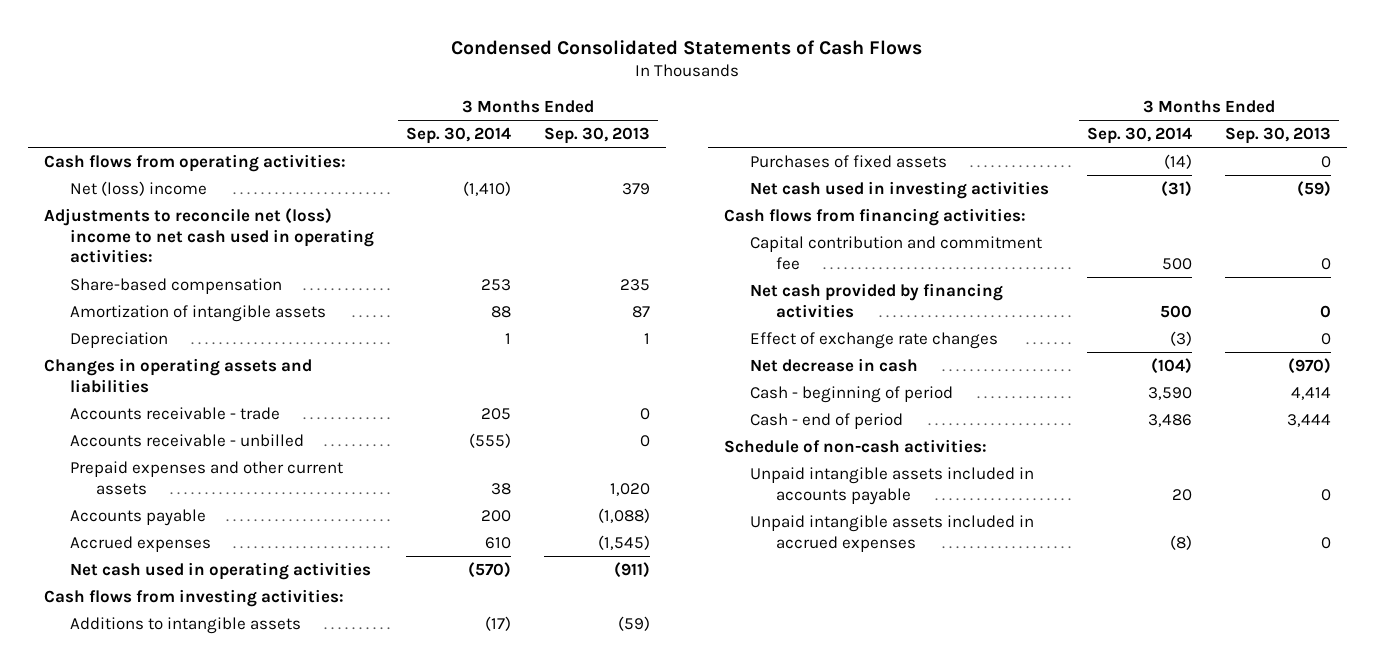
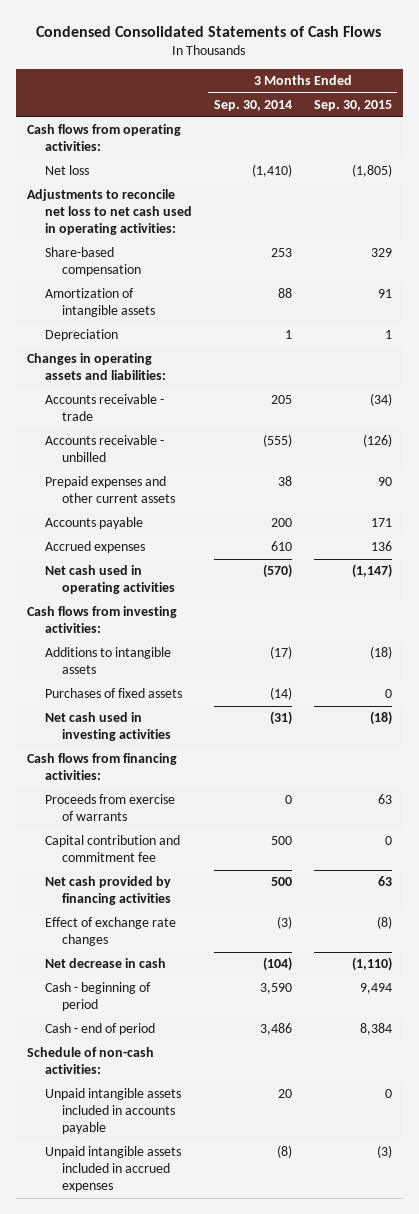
[543,127,650,145] Sep. 30, 2013 -> none
none -> [313,100,392,112] Sep. 30, 2015
[69,180,207,196] Net (loss) income -> [44,165,89,176] Net loss
[43,207,374,264] Adjustments to reconcile net (loss) income to net cash used in operating activities: -> [27,189,192,236] Adjustments to reconcile net loss to net cash used in operating activities:
[43,357,312,393] Changes in operating assets and liabilities -> [27,353,166,381] Changes in operating assets and liabilities:
none -> [44,794,175,822] Proceeds from exercise of warrants

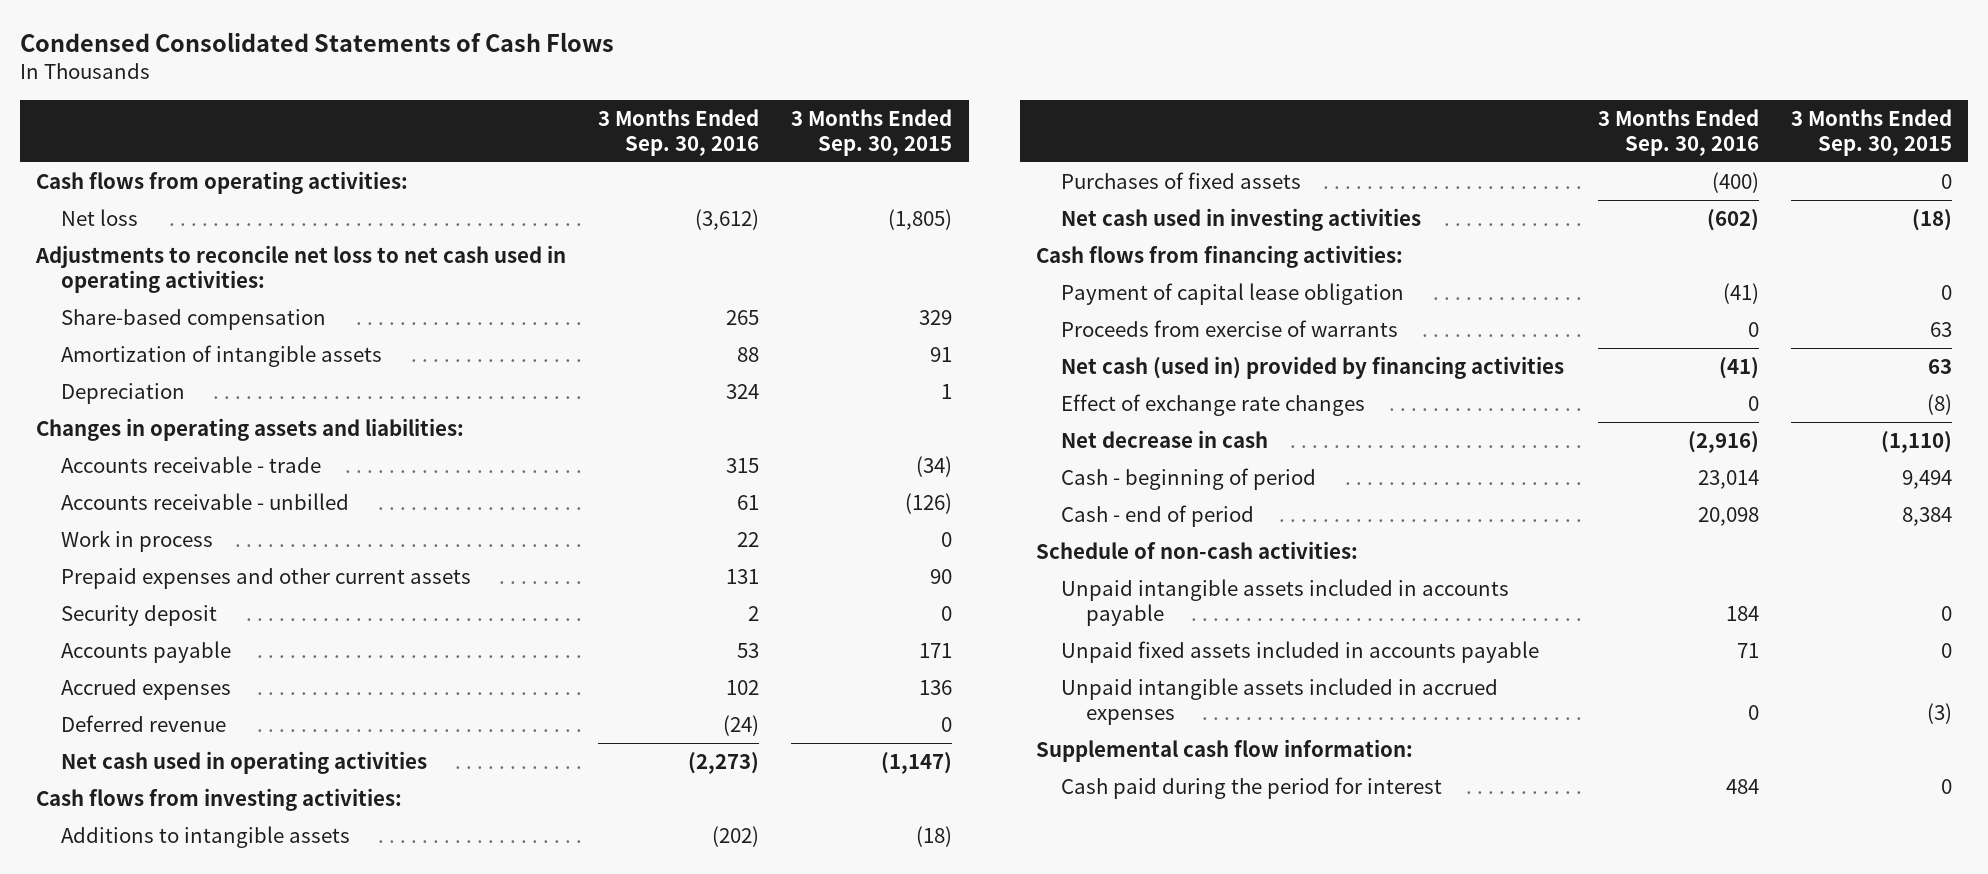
[213,100,292,112] Sep. 30, 2014 -> none
none -> [598,108,760,156] 3 Months Ended Sep. 30, 2016
none -> [60,529,213,552] Work in process
none -> [60,604,217,626] Security deposit
none -> [60,714,226,732] Deferred revenue
none -> [1060,282,1404,305] Payment of capital lease obligation
[44,835,180,863] Capital contribution and commitment fee -> none
[44,876,171,906] Net cash provided by financing activities -> [1060,355,1564,379] Net cash (used in) provided by financing activities
none -> [1060,640,1539,663] Unpaid fixed assets included in accounts payable
none -> [1035,738,1413,762] Supplemental cash flow information:
none -> [1060,776,1442,799] Cash paid during the period for interest

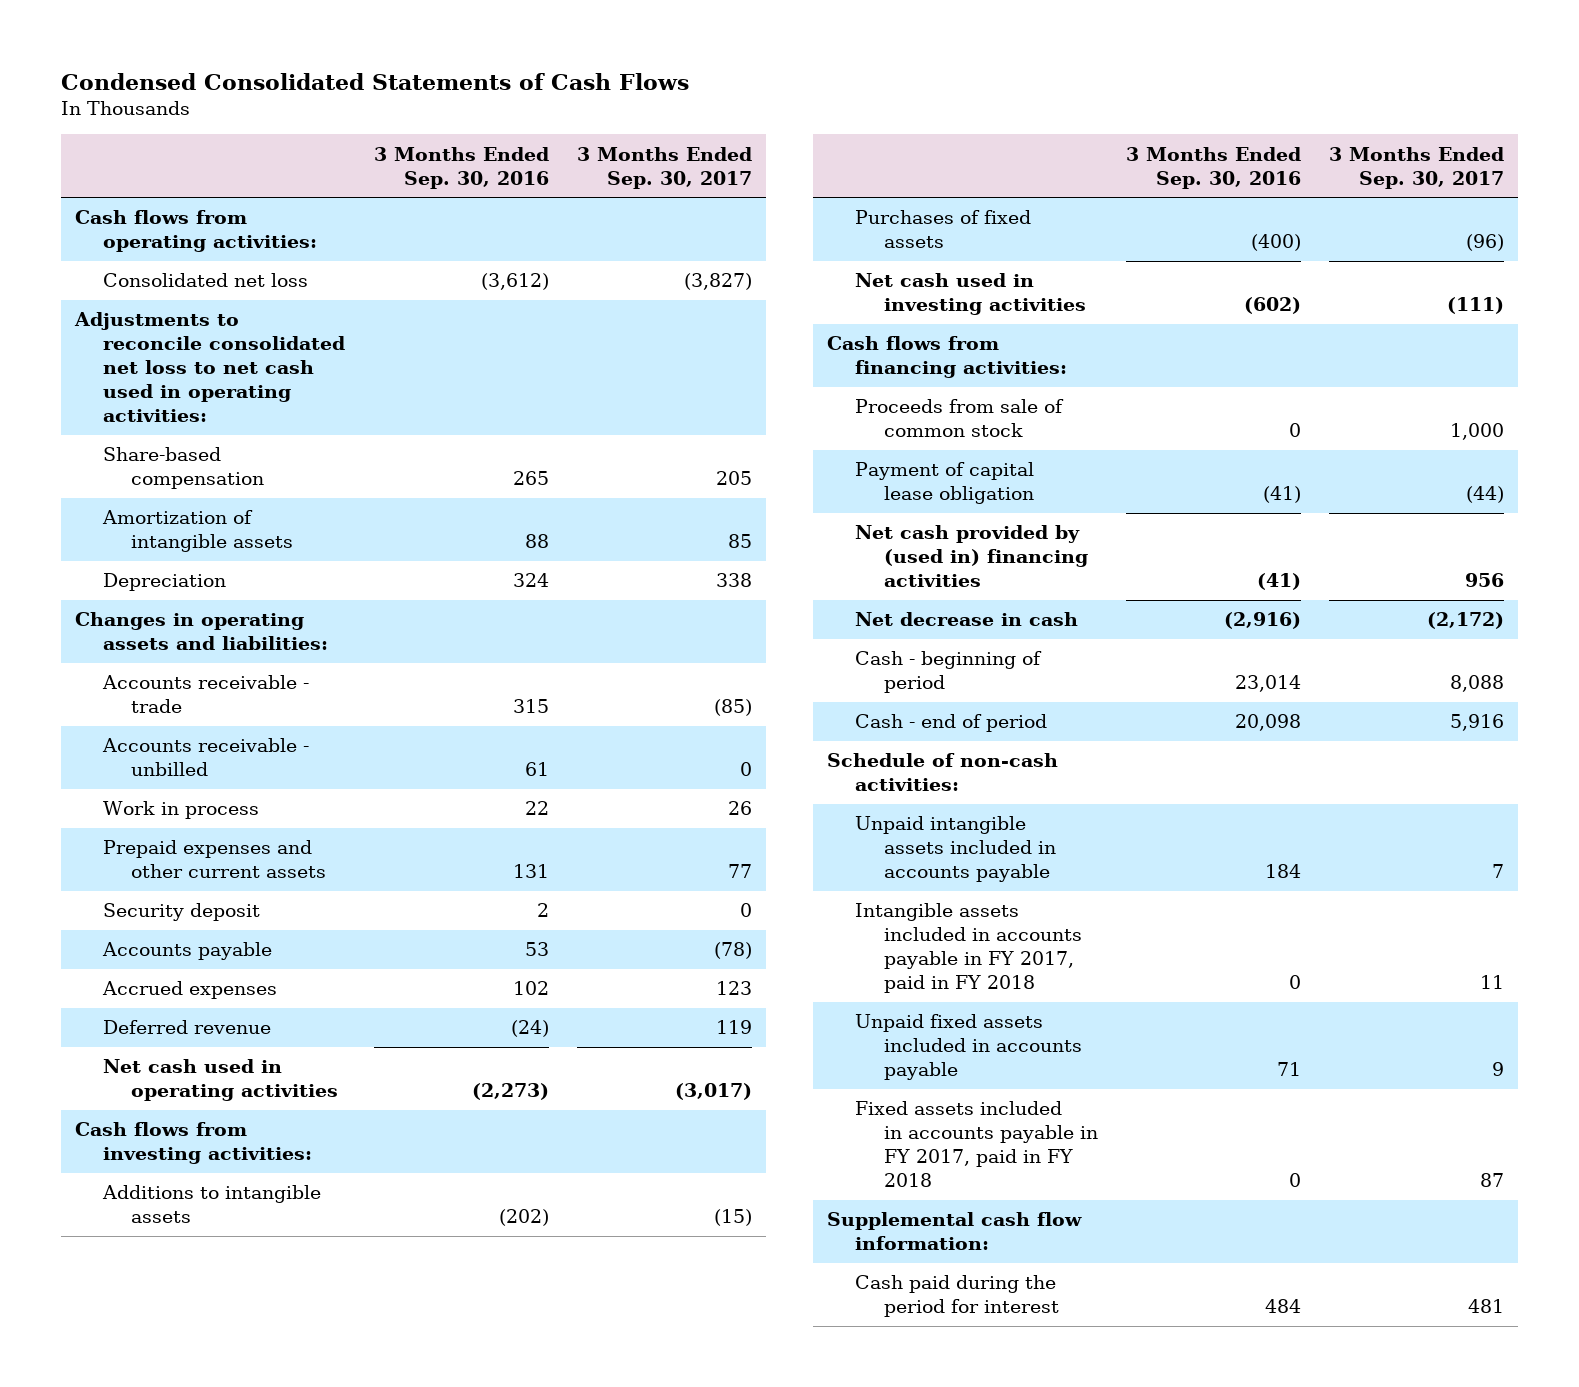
[791,108,953,156] 3 Months Ended Sep. 30, 2015 -> none
none -> [576,146,752,189] 3 Months Ended Sep. 30, 2017
[60,208,138,226] Net loss -> [103,273,309,288] Consolidated net loss
[35,244,567,294] Adjustments to reconcile net loss to net cash used in operating activities: -> [73,312,346,423] Adjustments to reconcile consolidated net loss to net cash used in operating activities:
none -> [855,399,1065,438] Proceeds from sale of common stock
[1060,319,1398,337] Proceeds from exercise of warrants -> none
[1060,393,1365,416] Effect of exchange rate changes -> none
[1060,355,1564,379] Net cash (used in) provided by financing activities -> [855,525,1088,588] Net cash provided by (used in) financing activities
none -> [855,903,1082,994] Intangible assets included in accounts payable in FY 2017, paid in FY 2018
[1060,677,1498,726] Unpaid intangible assets included in accrued expenses -> none
none -> [855,1101,1098,1188] Fixed assets included in accounts payable in FY 2017, paid in FY 2018

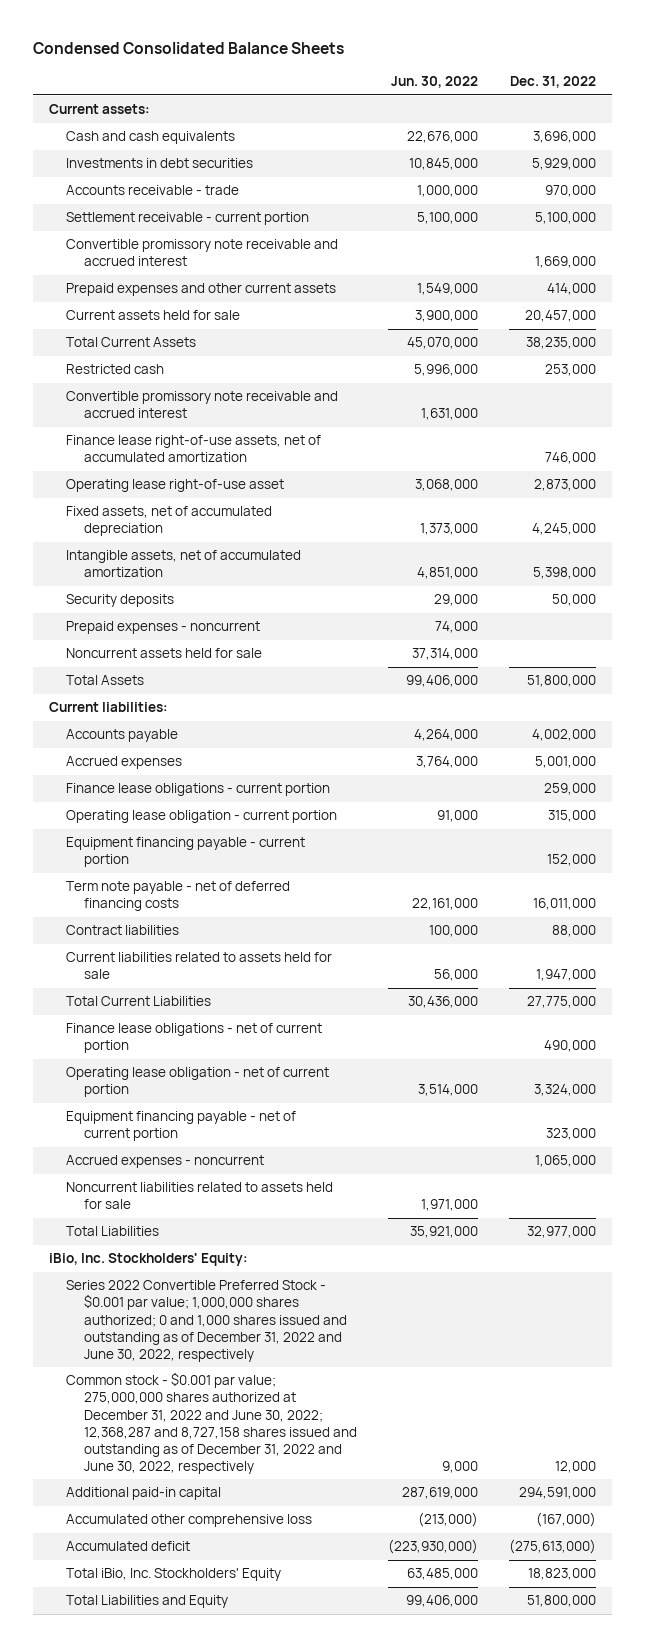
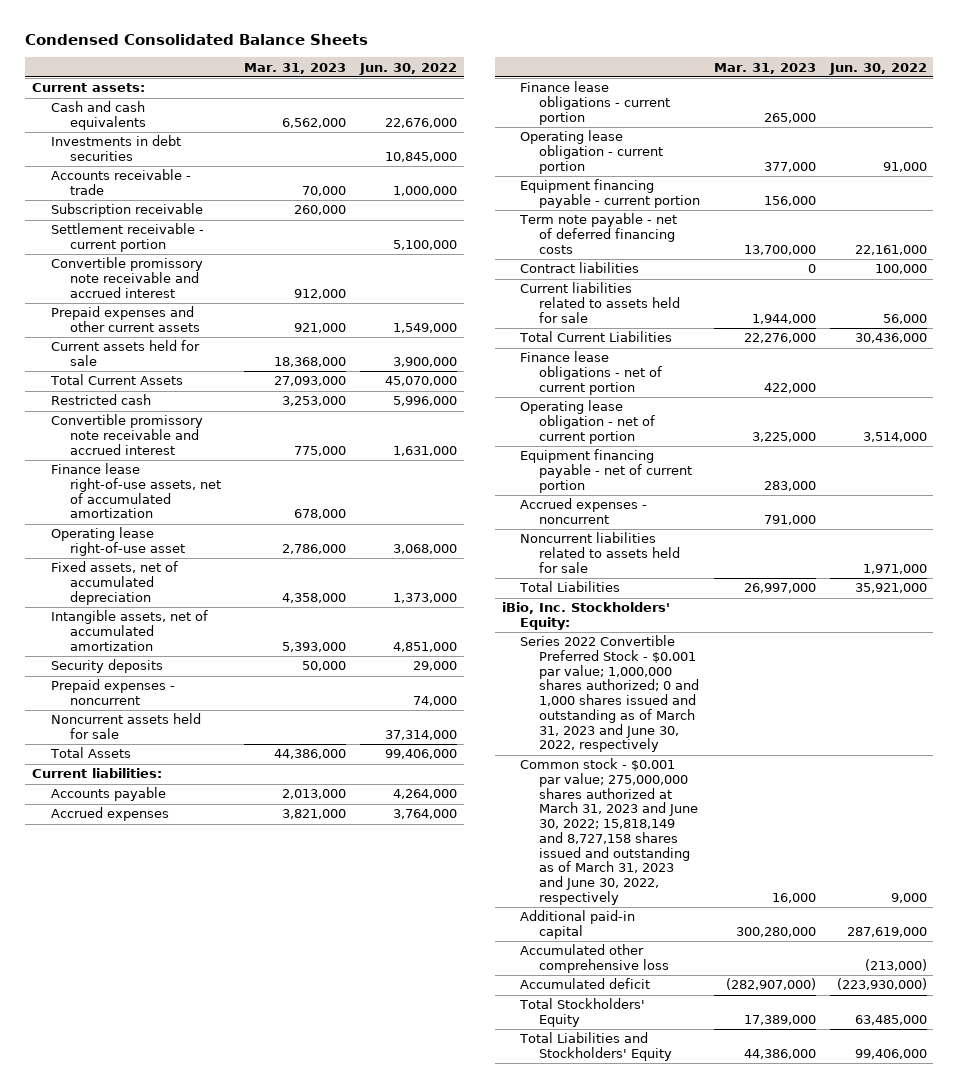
[510,76,597,89] Dec. 31, 2022 -> none
none -> [244,62,347,74] Mar. 31, 2023
none -> [50,203,203,218] Subscription receivable
[66,1280,347,1362] Series 2022 Convertible Preferred Stock - $0.001 par value; 1,000,000 shares authorized; 0 and 1,000 shares issued and outstanding as of December 31, 2022 and June 30, 2022, respectively -> [520,635,700,753] Series 2022 Convertible Preferred Stock - $0.001 par value; 1,000,000 shares authorized; 0 and 1,000 shares issued and outstanding as of March 31, 2023 and June 30, 2022, respectively
[66,1372,357,1474] Common stock - $0.001 par value; 275,000,000 shares authorized at December 31, 2022 and June 30, 2022; 12,368,287 and 8,727,158 shares issued and outstanding as of December 31, 2022 and June 30, 2022, respectively -> [520,758,699,905] Common stock - $0.001 par value; 275,000,000 shares authorized at March 31, 2023 and June 30, 2022; 15,818,149 and 8,727,158 shares issued and outstanding as of March 31, 2023 and June 30, 2022, respectively
[66,1568,282,1582] Total iBio, Inc. Stockholders' Equity -> [519,998,646,1028] Total Stockholders' Equity
[66,1595,229,1609] Total Liabilities and Equity -> [519,1032,673,1062] Total Liabilities and Stockholders' Equity

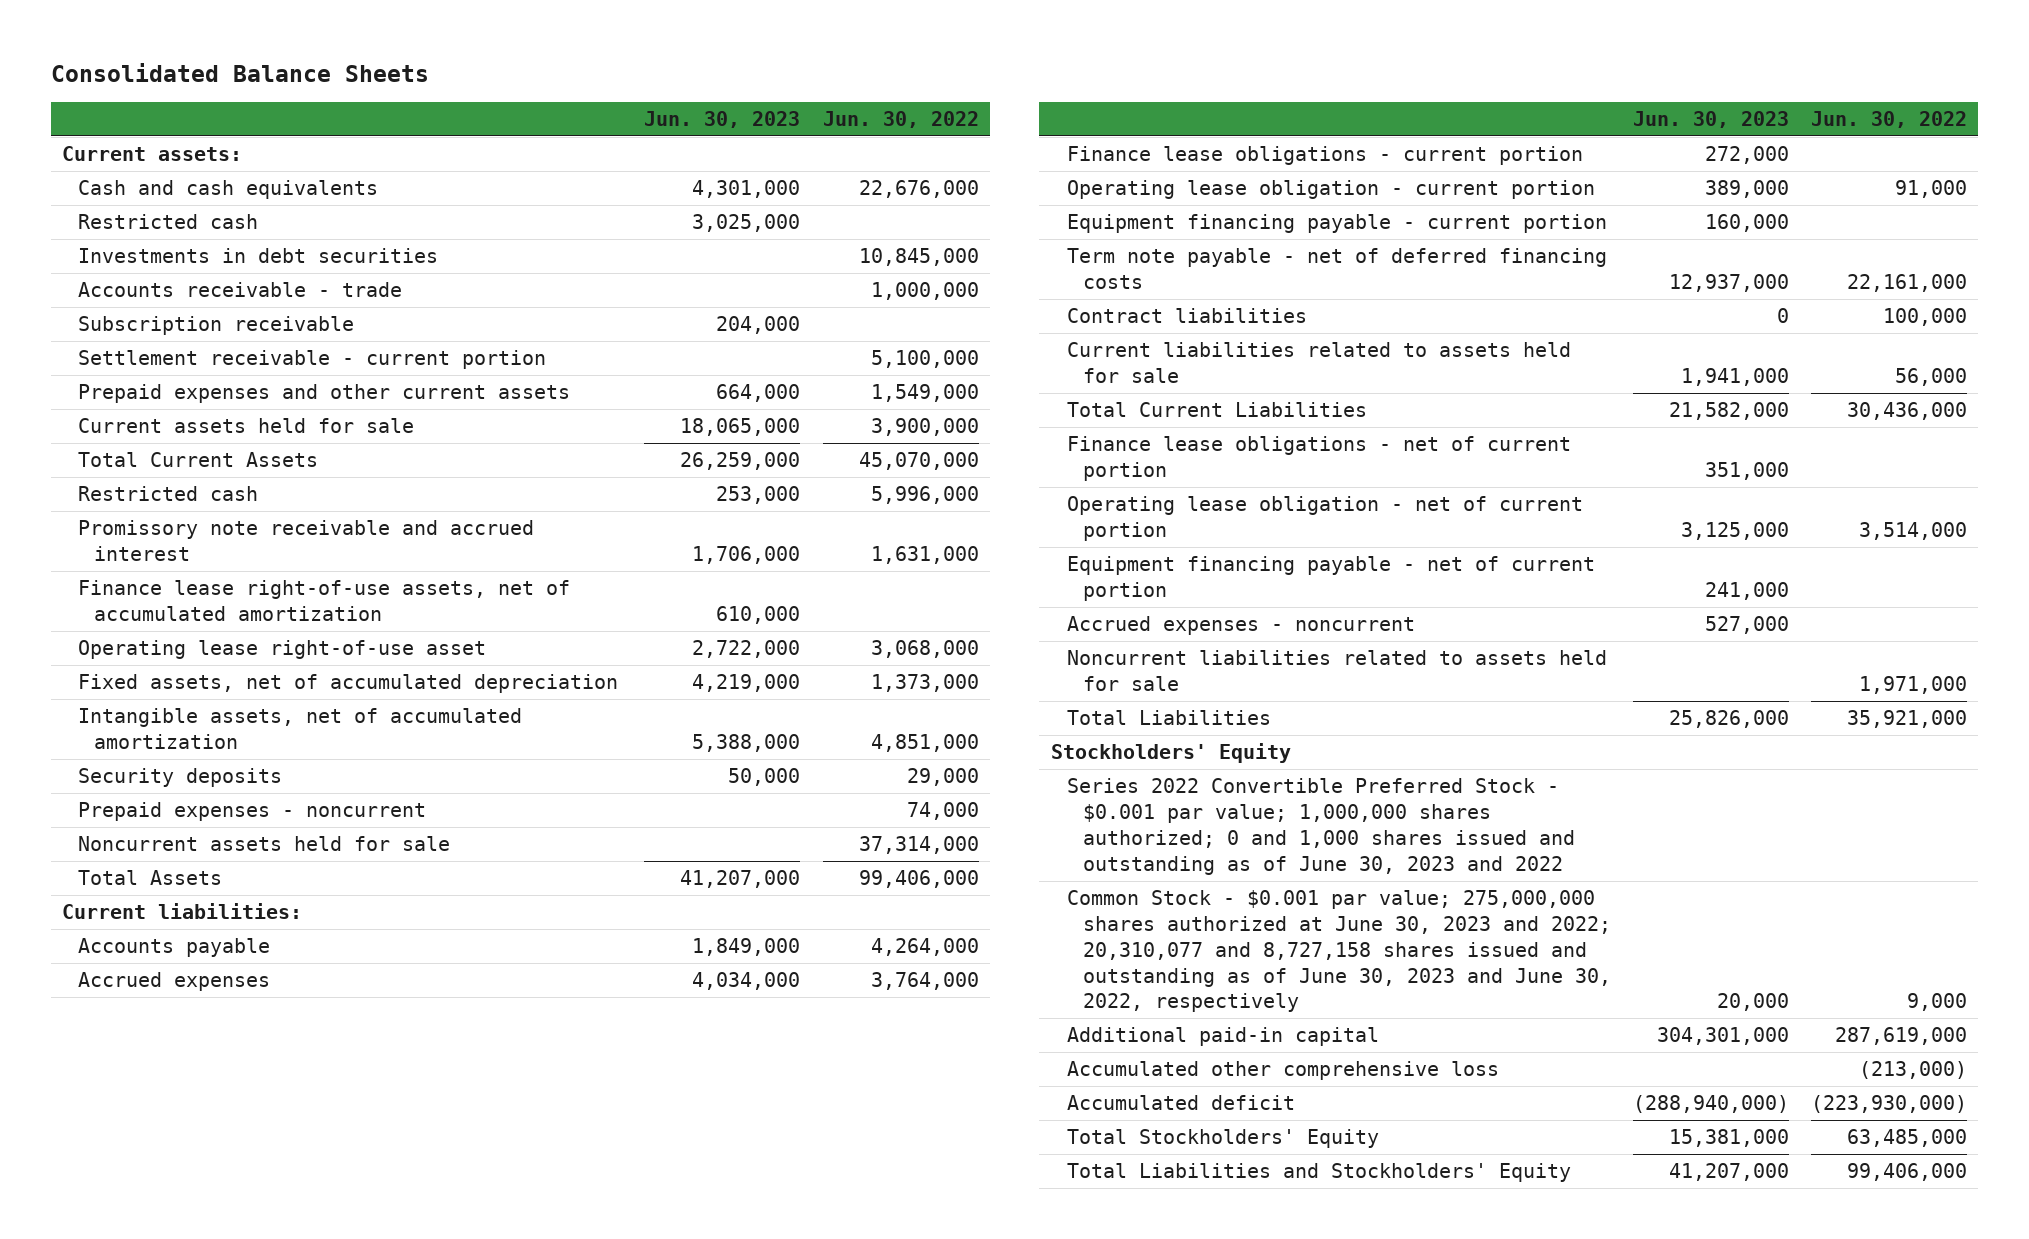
[25,33,369,45] Condensed Consolidated Balance Sheets -> [50,62,429,82] Consolidated Balance Sheets
[244,62,347,74] Mar. 31, 2023 -> none
none -> [644,111,801,129] Jun. 30, 2023
none -> [78,214,259,230] Restricted cash
[50,257,203,298] Convertible promissory note receivable and accrued interest -> none
[50,414,203,455] Convertible promissory note receivable and accrued interest -> [78,520,535,562] Promissory note receivable and accrued interest
[501,602,670,631] iBio, Inc. Stockholders' Equity: -> [1050,743,1291,764] Stockholders' Equity
[520,635,700,753] Series 2022 Convertible Preferred Stock - $0.001 par value; 1,000,000 shares authorized; 0 and 1,000 shares issued and outstanding as of March 31, 2023 and June 30, 2022, respectively -> [1066,778,1575,875] Series 2022 Convertible Preferred Stock - $0.001 par value; 1,000,000 shares authorized; 0 and 1,000 shares issued and outstanding as of June 30, 2023 and 2022
[520,758,699,905] Common stock - $0.001 par value; 275,000,000 shares authorized at March 31, 2023 and June 30, 2022; 15,818,149 and 8,727,158 shares issued and outstanding as of March 31, 2023 and June 30, 2022, respectively -> [1066,890,1611,1013] Common Stock - $0.001 par value; 275,000,000 shares authorized at June 30, 2023 and 2022; 20,310,077 and 8,727,158 shares issued and outstanding as of June 30, 2023 and June 30, 2022, respectively

